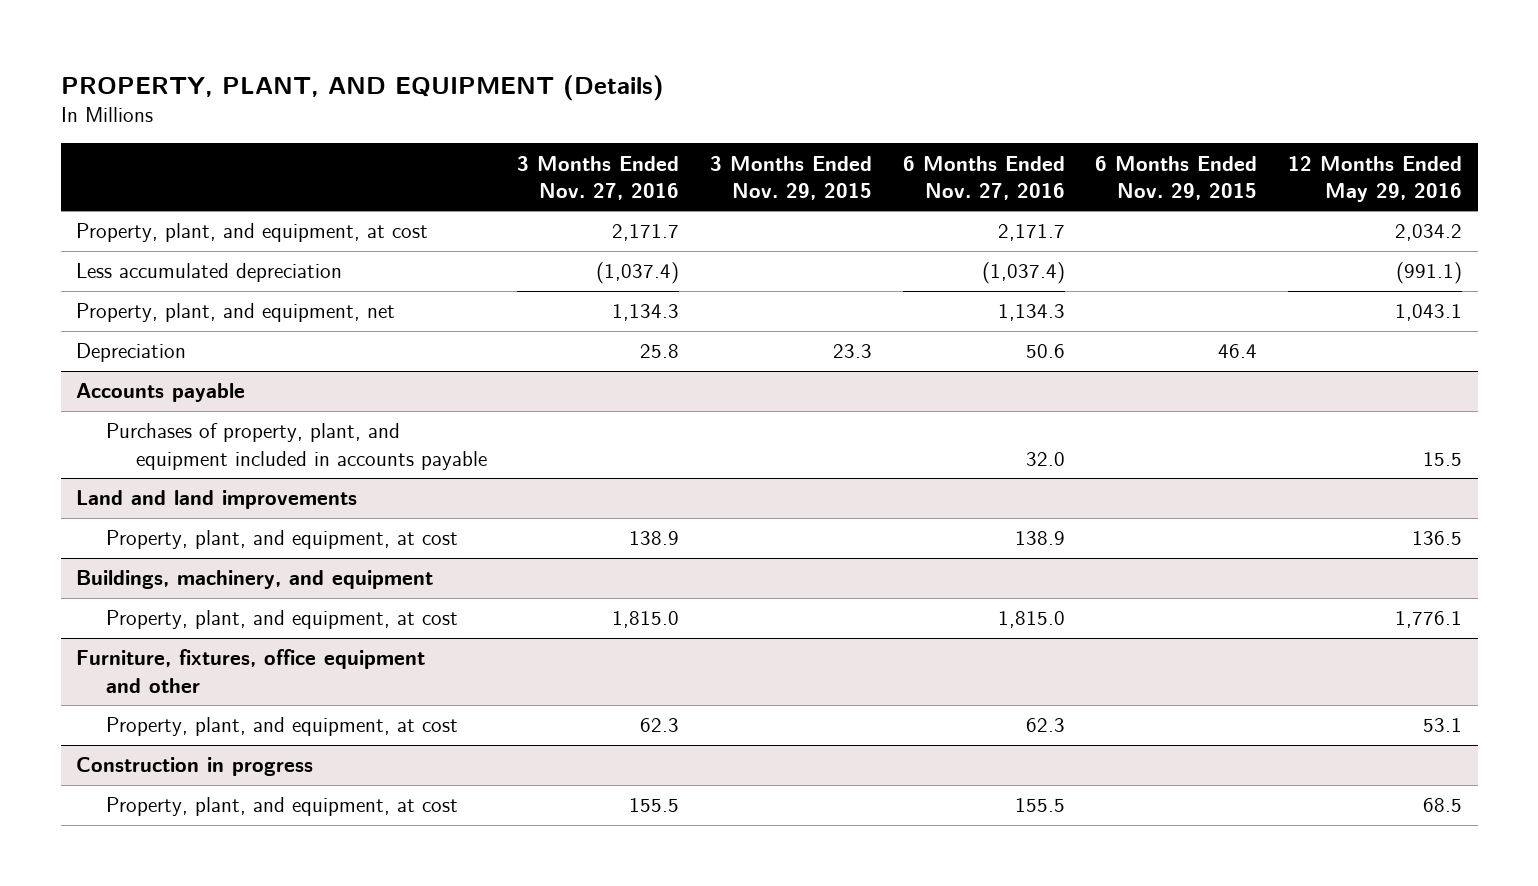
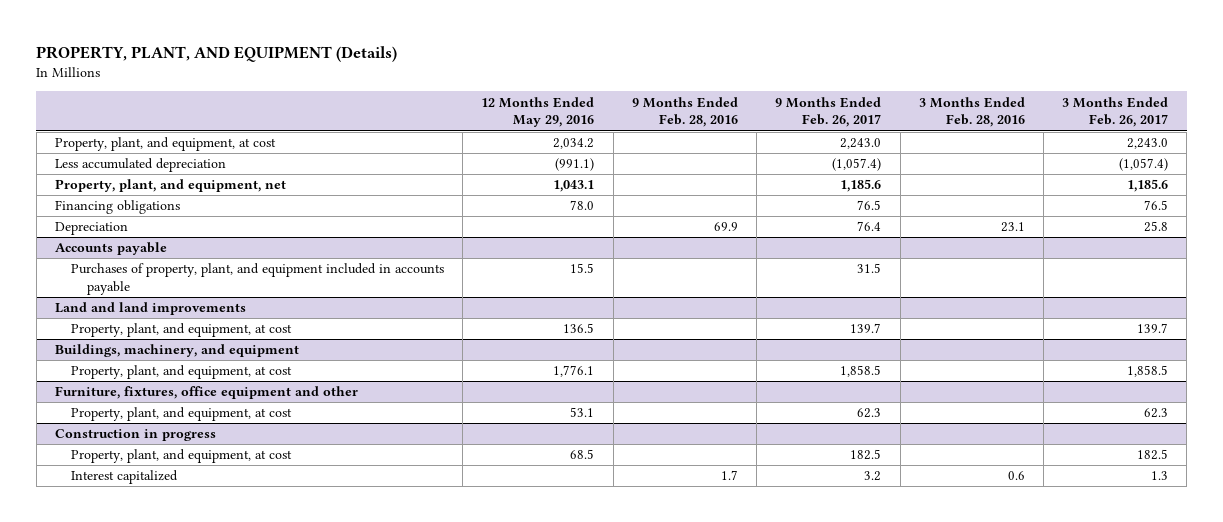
[517,155,680,200] 3 Months Ended Nov. 27, 2016 -> none
[710,155,873,200] 3 Months Ended Nov. 29, 2015 -> none
[902,155,1065,200] 6 Months Ended Nov. 27, 2016 -> none
[1095,155,1258,200] 6 Months Ended Nov. 29, 2015 -> none
none -> [631,96,738,128] 9 Months Ended Feb. 28, 2016
none -> [775,96,882,128] 9 Months Ended Feb. 26, 2017
none -> [918,96,1025,128] 3 Months Ended Feb. 28, 2016
none -> [1062,96,1169,128] 3 Months Ended Feb. 26, 2017
none -> [54,200,180,215] Financing obligations
none -> [70,470,178,485] Interest capitalized

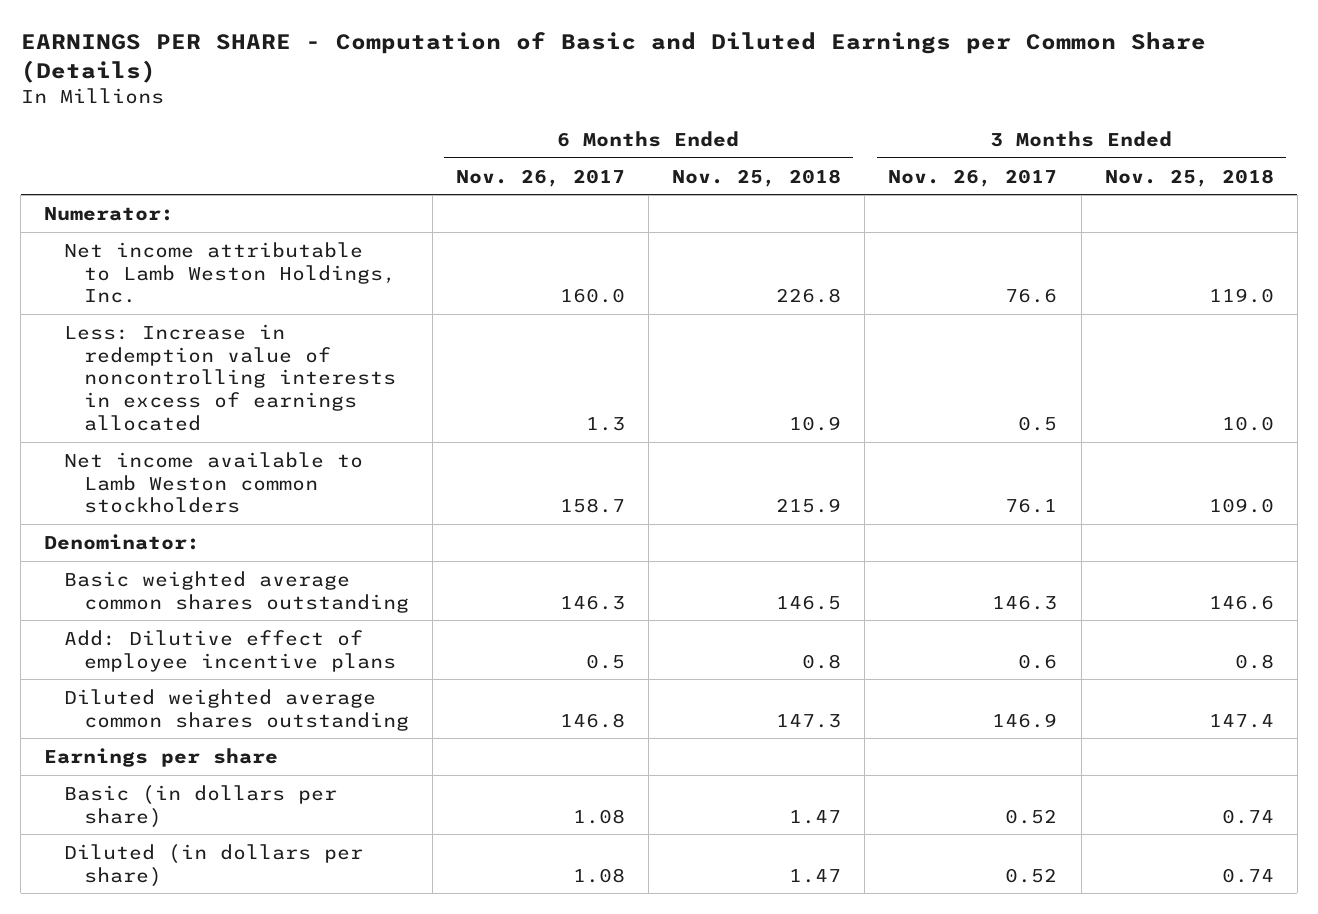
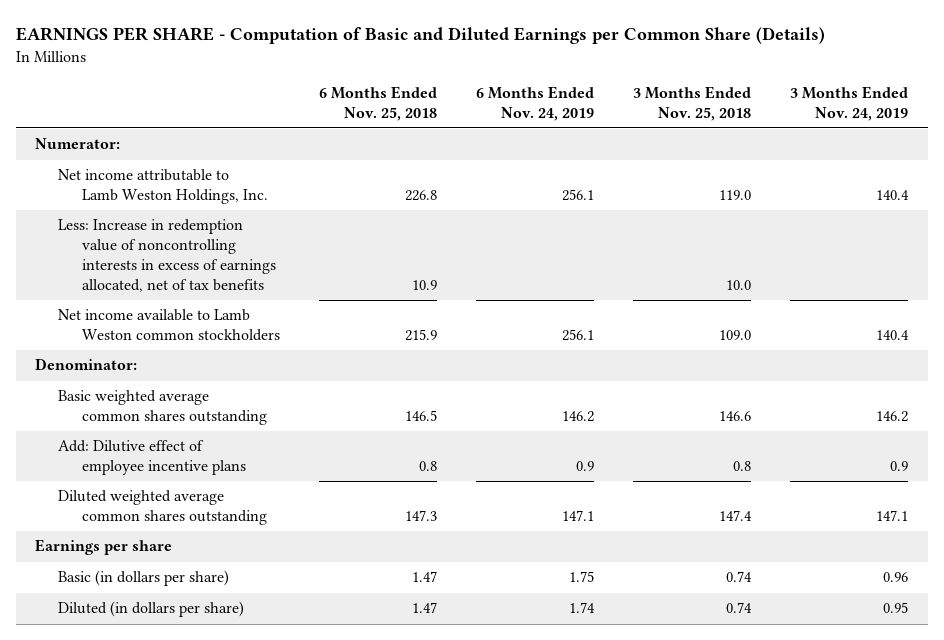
[455,168,625,187] Nov. 26, 2017 -> none
[888,168,1058,187] Nov. 26, 2017 -> none
none -> [476,85,595,121] 6 Months Ended Nov. 24, 2019
none -> [790,85,909,121] 3 Months Ended Nov. 24, 2019
[63,323,396,431] Less: Increase in redemption value of noncontrolling interests in excess of earnings allocated -> [58,219,276,292] Less: Increase in redemption value of noncontrolling interests in excess of earnings allocated, net of tax benefits

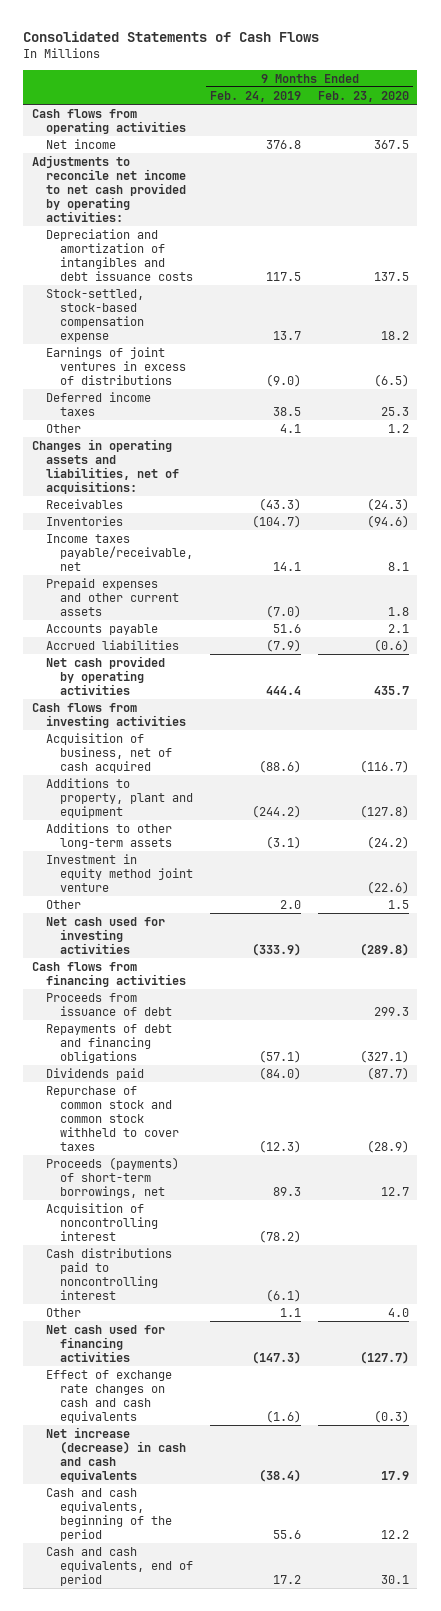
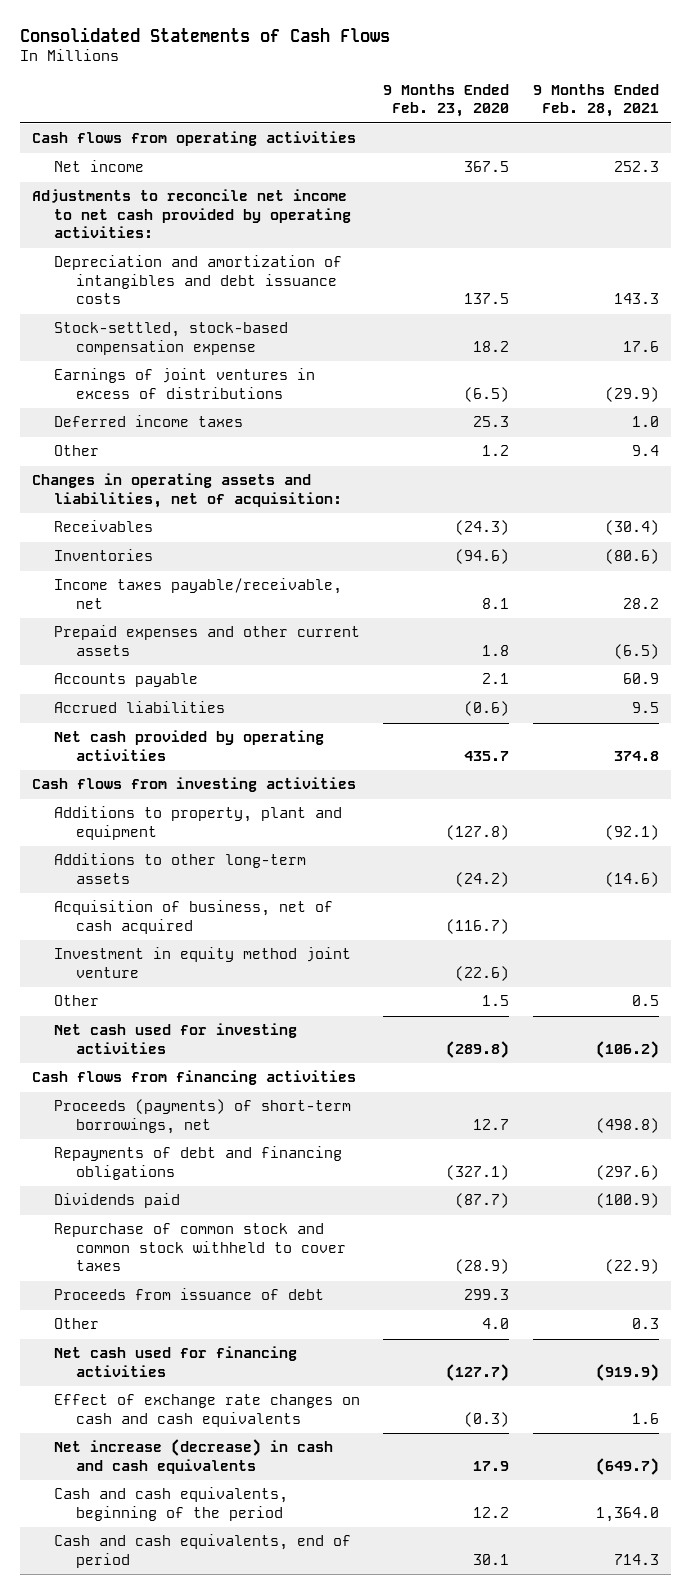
[210,90,302,102] Feb. 24, 2019 -> none
none -> [532,84,659,118] 9 Months Ended Feb. 28, 2021
[31,438,180,494] Changes in operating assets and liabilities, net of acquisitions: -> [31,473,342,508] Changes in operating assets and liabilities, net of acquisition:
[46,732,173,773] Acquisition of business, net of cash acquired -> [53,900,333,934] Acquisition of business, net of cash acquired
[46,1156,180,1198] Proceeds (payments) of short-term borrowings, net -> [53,1099,351,1134] Proceeds (payments) of short-term borrowings, net
[46,1202,159,1241] Acquisition of noncontrolling interest -> none
[46,1247,173,1300] Cash distributions paid to noncontrolling interest -> none
[46,992,173,1016] Proceeds from issuance of debt -> [53,1288,324,1301] Proceeds from issuance of debt

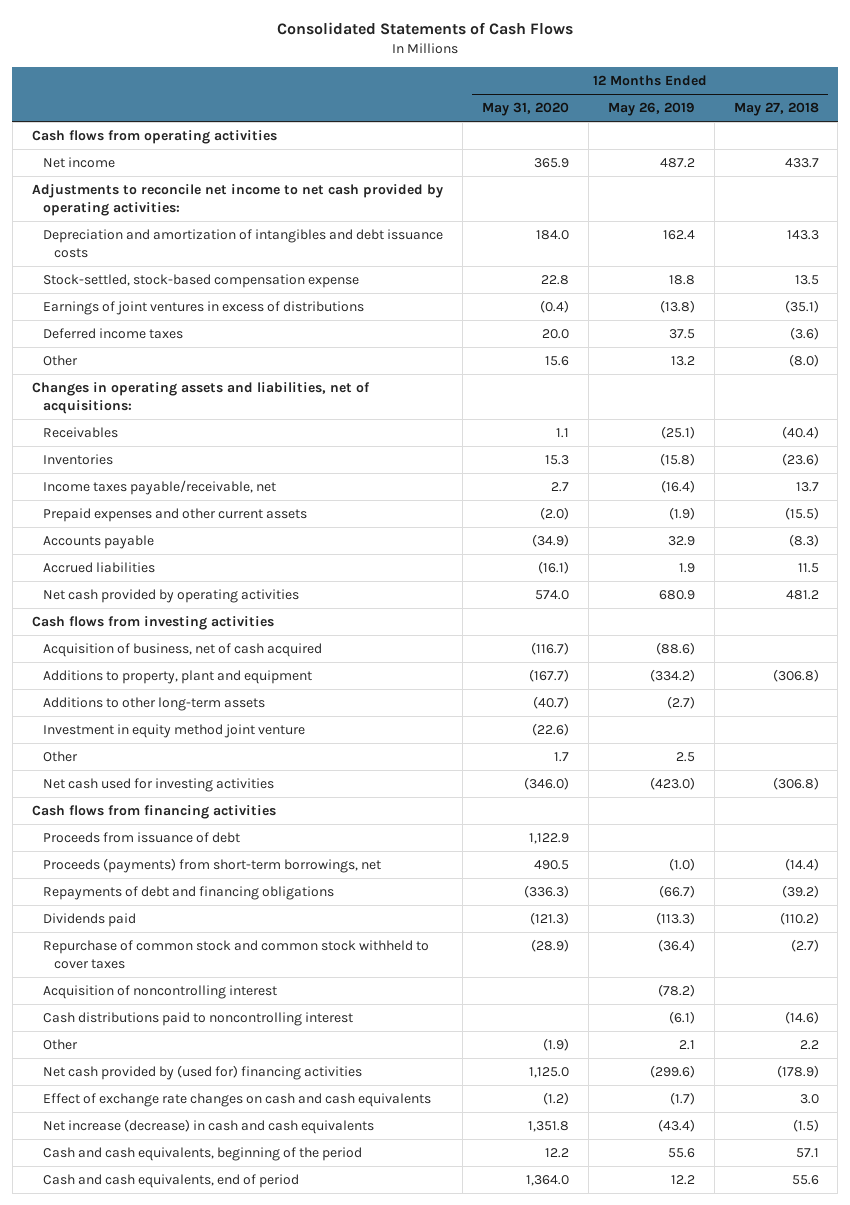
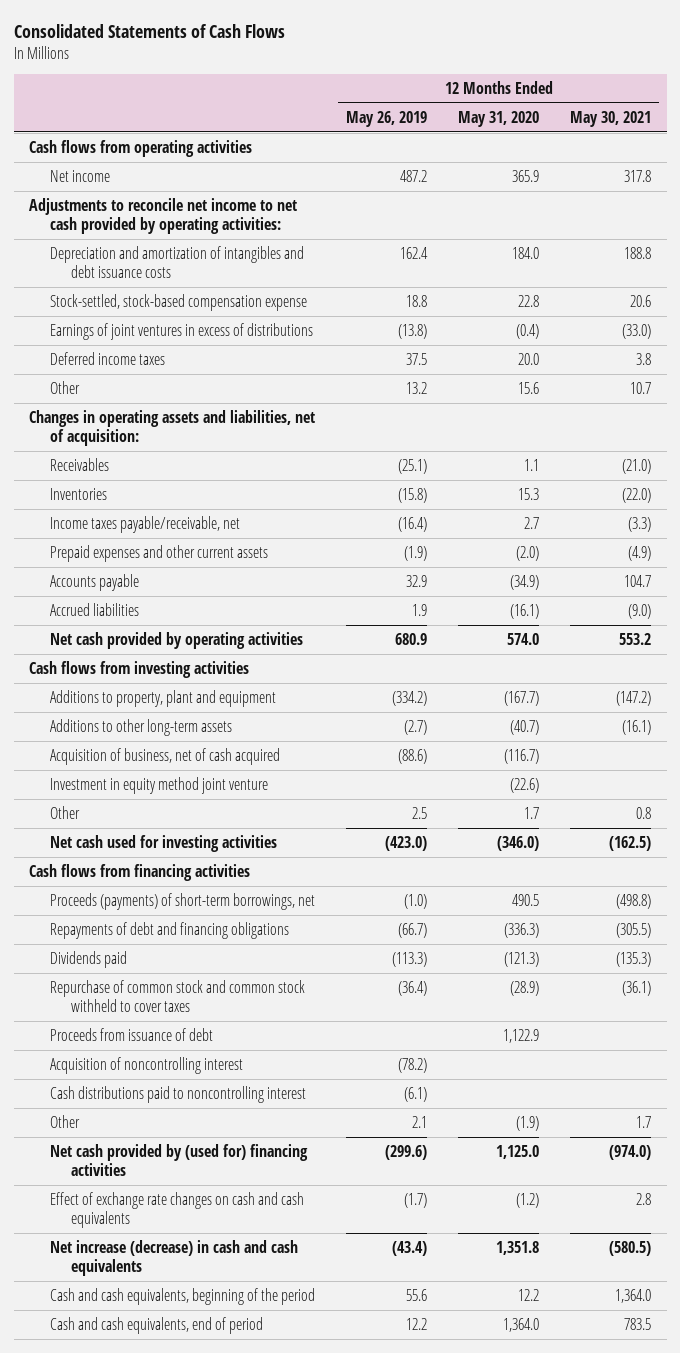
[733,102,819,117] May 27, 2018 -> none
none -> [570,110,652,127] May 30, 2021
[31,381,370,414] Changes in operating assets and liabilities, net of acquisitions: -> [29,409,316,447] Changes in operating assets and liabilities, net of acquisition:
[42,642,322,657] Acquisition of business, net of cash acquired -> [50,747,281,765] Acquisition of business, net of cash acquired
[42,857,381,873] Proceeds (payments) from short-term borrowings, net -> [50,892,316,910] Proceeds (payments) of short-term borrowings, net
[42,831,240,843] Proceeds from issuance of debt -> [50,1027,214,1041] Proceeds from issuance of debt

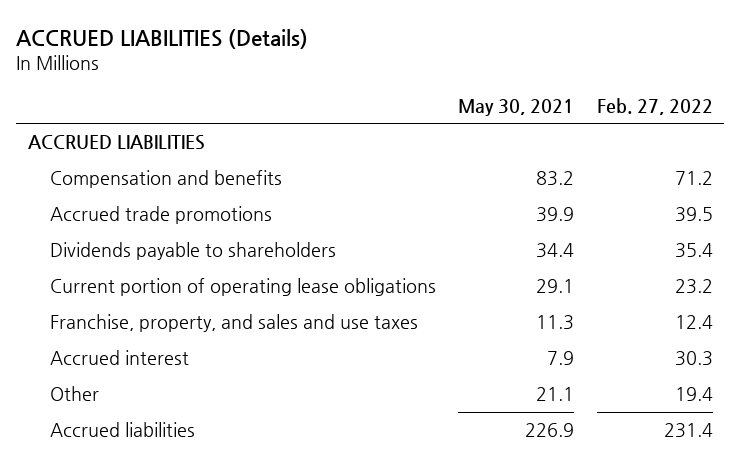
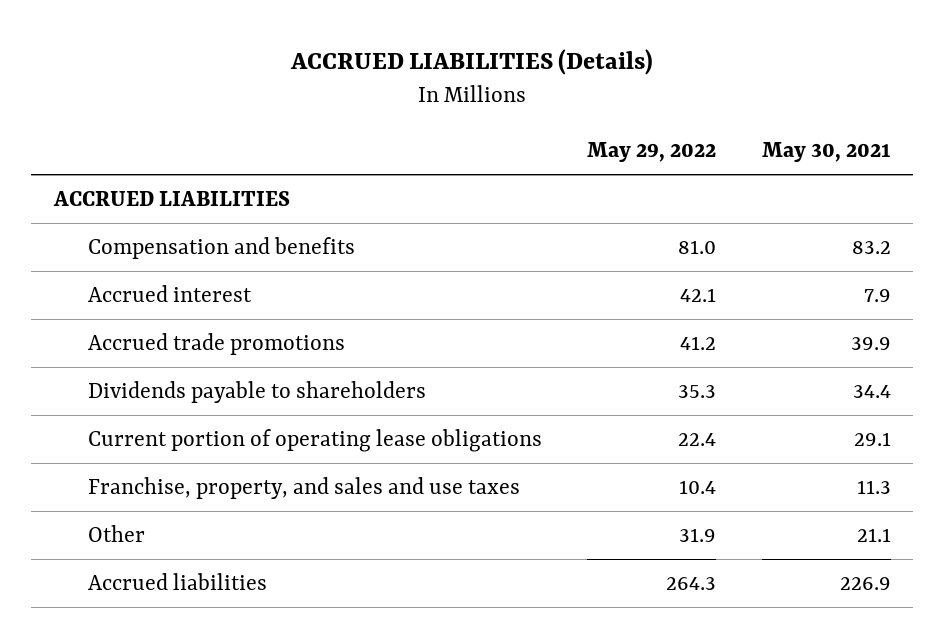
[597,97,714,115] Feb. 27, 2022 -> none
none -> [587,142,717,163] May 29, 2022
[49,350,189,366] Accrued interest -> [87,284,252,302] Accrued interest

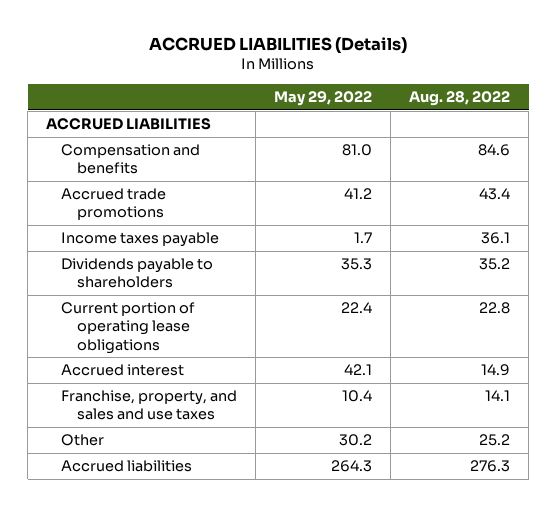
[761,142,891,163] May 30, 2021 -> none
none -> [409,91,511,107] Aug. 28, 2022
none -> [61,232,220,248] Income taxes payable
[87,284,252,302] Accrued interest -> [61,364,185,377] Accrued interest
[679,527,717,542] 31.9 -> [339,434,373,447] 30.2

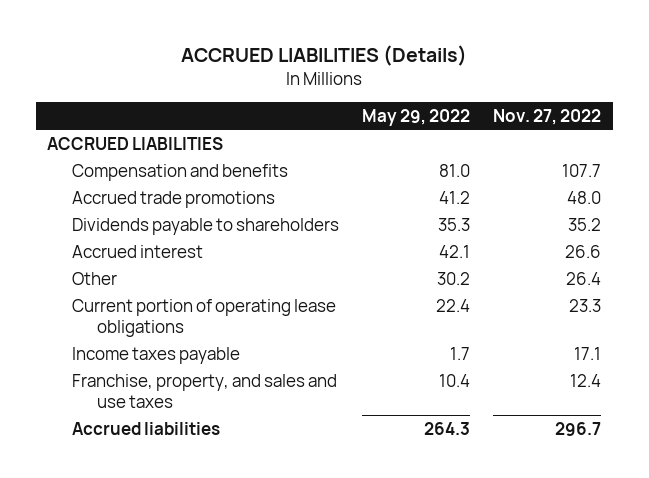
[409,91,511,107] Aug. 28, 2022 -> none
none -> [493,108,602,125] Nov. 27, 2022
[61,302,196,354] Current portion of operating lease obligations -> [72,298,337,337] Current portion of operating lease obligations
[61,232,220,248] Income taxes payable -> [72,346,241,364] Income taxes payable
[61,390,238,421] Franchise, property, and sales and use taxes -> [72,373,338,408] Franchise, property, and sales and use taxes

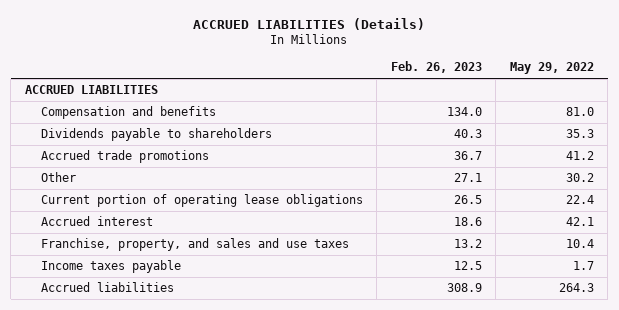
[493,108,602,125] Nov. 27, 2022 -> none
none -> [390,61,482,74] Feb. 26, 2023
[72,190,276,208] Accrued trade promotions -> [40,150,209,164] Accrued trade promotions
[72,244,204,258] Accrued interest -> [40,216,153,227] Accrued interest
[72,346,241,364] Income taxes payable -> [40,260,181,274] Income taxes payable

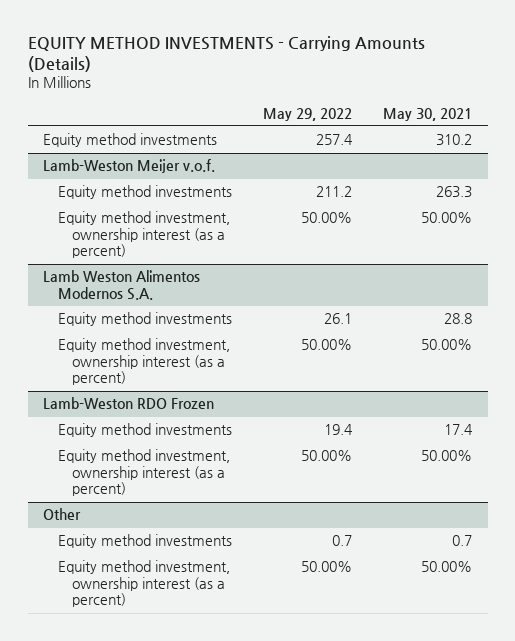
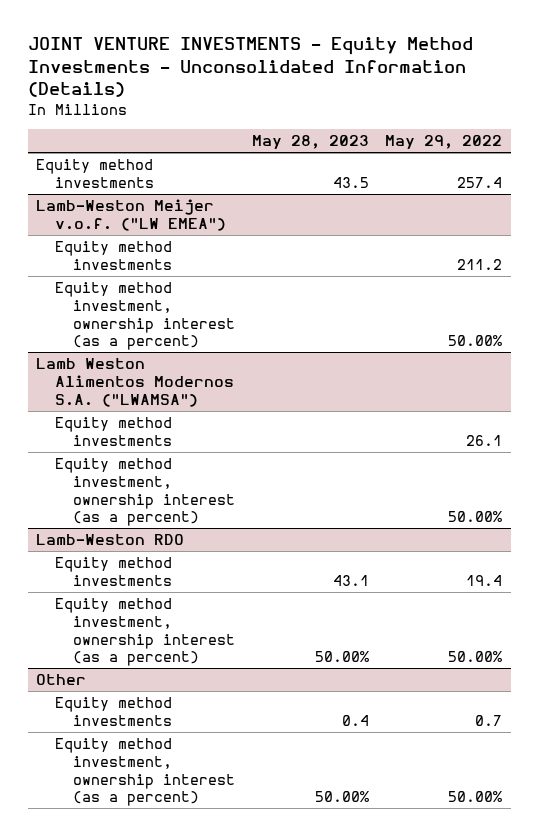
[27,36,425,72] EQUITY METHOD INVESTMENTS - Carrying Amounts (Details) -> [28,37,474,98] JOINT VENTURE INVESTMENTS - Equity Method Investments - Unconsolidated Information (Details)
[383,107,473,121] May 30, 2021 -> none
none -> [251,134,369,149] May 28, 2023
[43,159,216,174] Lamb-Weston Meijer v.o.f. -> [36,199,226,231] Lamb-Weston Meijer v.o.f. ("LW EMEA")
[43,270,201,300] Lamb Weston Alimentos Modernos S.A. -> [36,358,234,407] Lamb Weston Alimentos Modernos S.A. ("LWAMSA")
[43,397,215,410] Lamb-Weston RDO Frozen -> [36,534,185,546] Lamb-Weston RDO

